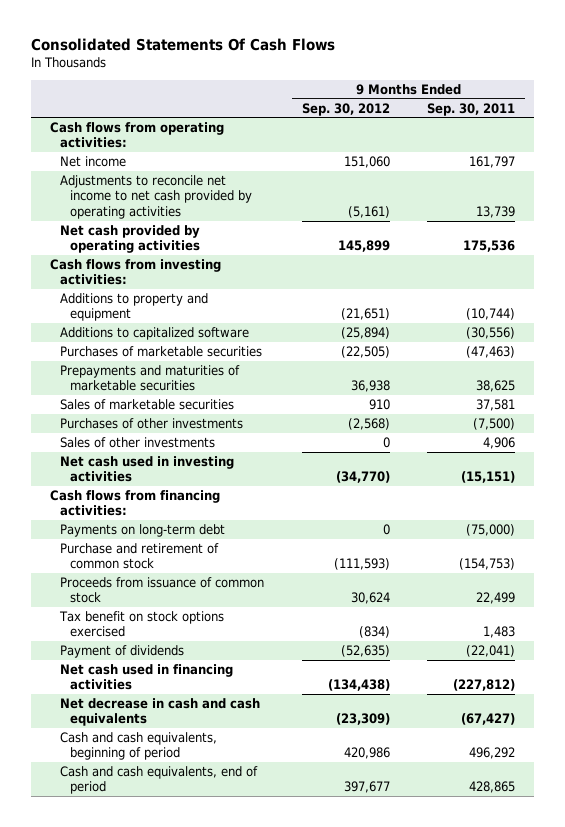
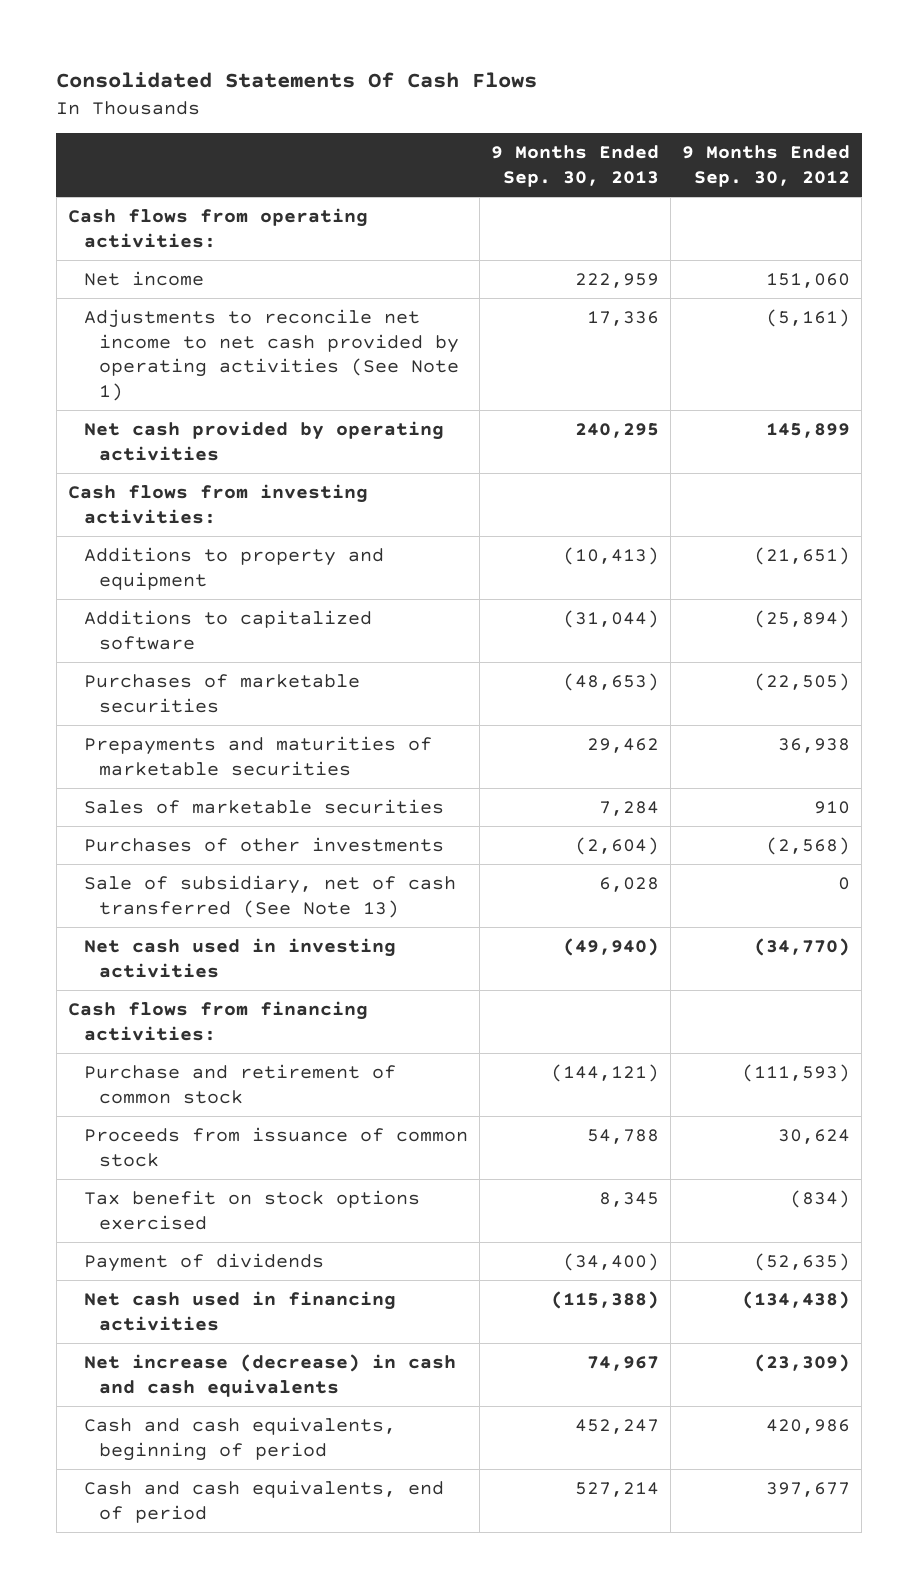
[427,102,516,116] Sep. 30, 2011 -> none
none -> [490,145,659,187] 9 Months Ended Sep. 30, 2013
[59,174,253,220] Adjustments to reconcile net income to net cash provided by operating activities -> [83,308,460,402] Adjustments to reconcile net income to net cash provided by operating activities (See Note 1)
[59,436,215,448] Sales of other investments -> none
none -> [83,874,456,918] Sale of subsidiary, net of cash transferred (See Note 13)
[59,523,225,537] Payments on long-term debt -> none
[59,697,260,727] Net decrease in cash and cash equivalents -> [83,1353,456,1397] Net increase (decrease) in cash and cash equivalents

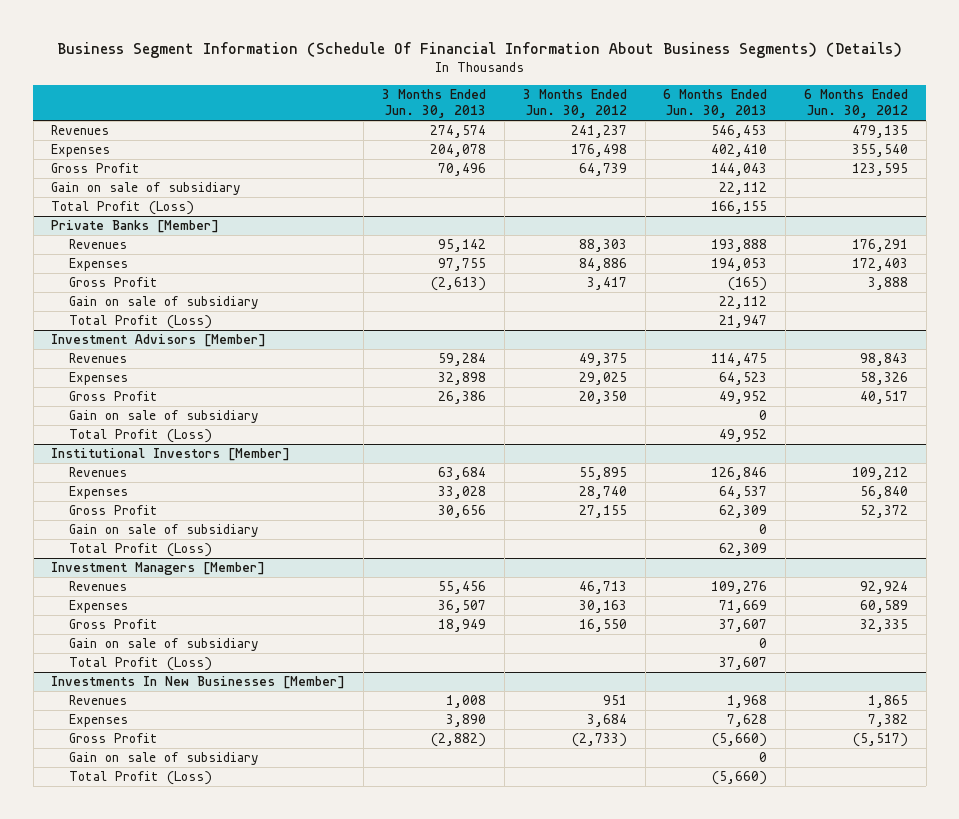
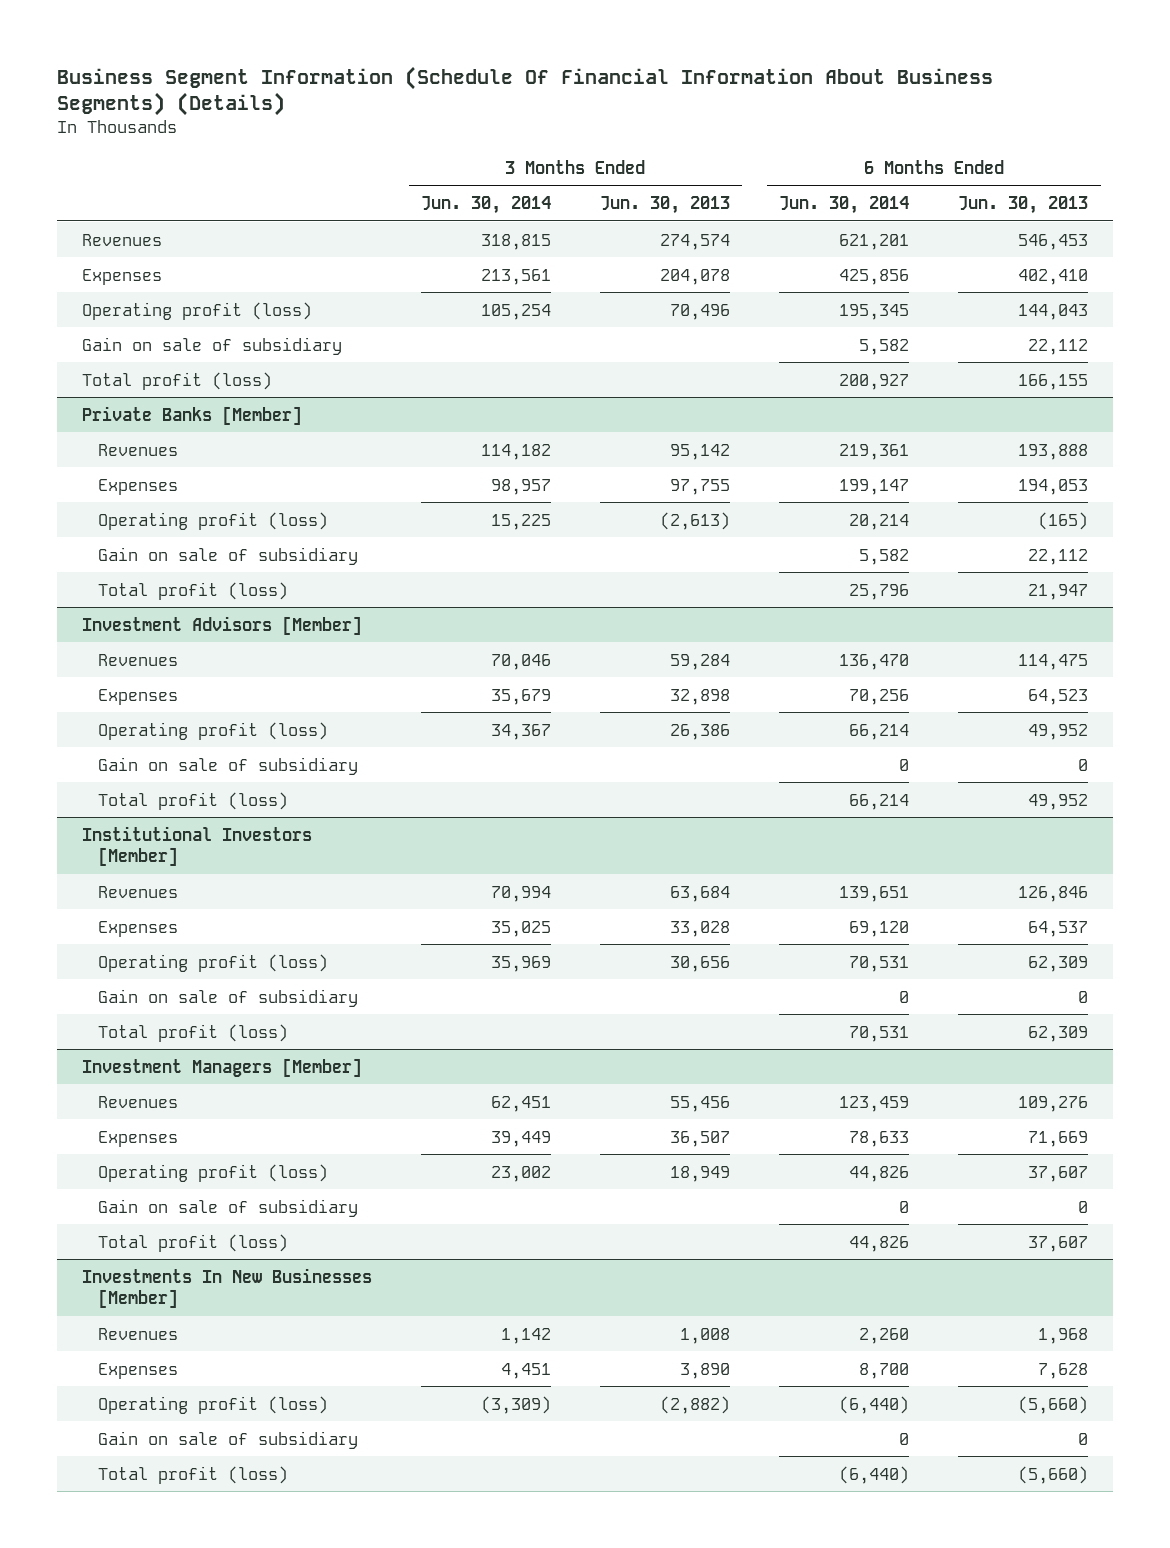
[522,89,627,119] 3 Months Ended Jun. 30, 2012 -> none
[803,89,908,119] 6 Months Ended Jun. 30, 2012 -> none
none -> [420,195,551,214] Jun. 30, 2014
none -> [779,195,910,214] Jun. 30, 2014
[51,163,141,174] Gross Profit -> [81,301,312,320] Operating profit (loss)
[51,201,195,216] Total Profit (Loss) -> [81,371,272,390] Total profit (loss)
[69,277,159,288] Gross Profit -> [98,511,329,530] Operating profit (loss)
[69,315,213,330] Total Profit (Loss) -> [98,581,289,600] Total profit (loss)
[69,391,159,402] Gross Profit -> [98,721,329,740] Operating profit (loss)
[69,429,213,444] Total Profit (Loss) -> [98,791,289,810] Total profit (loss)
[69,505,159,516] Gross Profit -> [98,953,329,972] Operating profit (loss)
[69,543,213,558] Total Profit (Loss) -> [98,1023,289,1042] Total profit (loss)
[69,619,159,630] Gross Profit -> [98,1163,329,1182] Operating profit (loss)
[69,657,213,672] Total Profit (Loss) -> [98,1233,289,1252] Total profit (loss)
[69,733,159,744] Gross Profit -> [98,1395,329,1414] Operating profit (loss)
[69,771,213,786] Total Profit (Loss) -> [98,1465,289,1484] Total profit (loss)

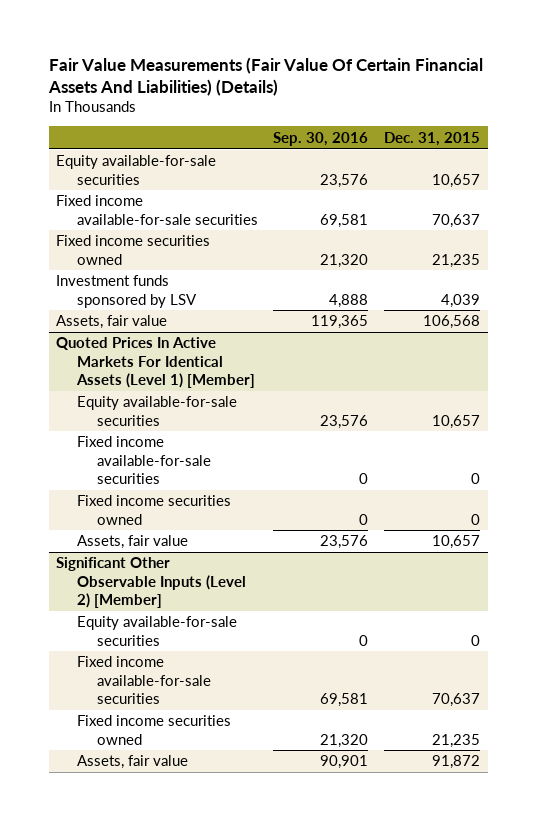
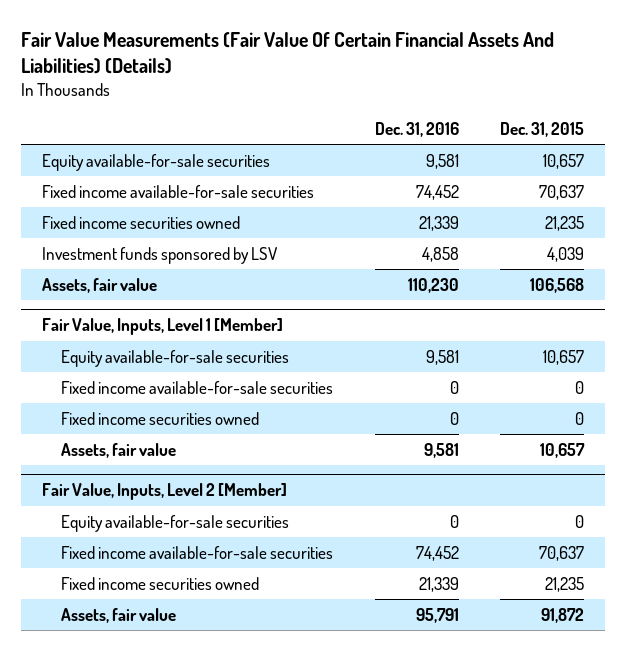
[273,131,369,146] Sep. 30, 2016 -> none
none -> [374,121,459,137] Dec. 31, 2016
[56,337,255,388] Quoted Prices In Active Markets For Identical Assets (Level 1) [Member] -> [41,318,283,336] Fair Value, Inputs, Level 1 [Member]
[56,557,246,608] Significant Other Observable Inputs (Level 2) [Member] -> [41,483,287,501] Fair Value, Inputs, Level 2 [Member]

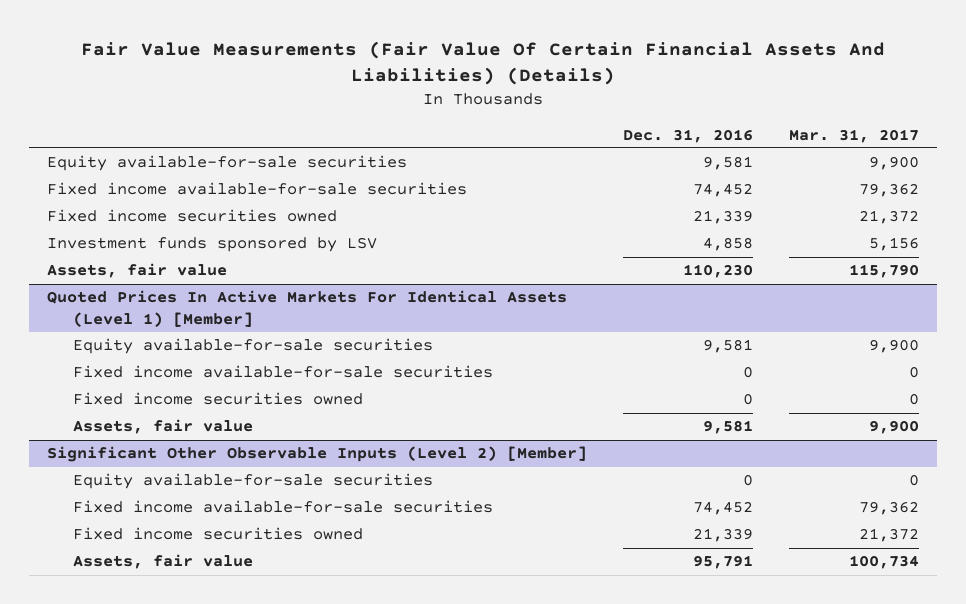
[499,121,584,137] Dec. 31, 2015 -> none
none -> [788,128,919,143] Mar. 31, 2017
[41,318,283,336] Fair Value, Inputs, Level 1 [Member] -> [46,290,567,327] Quoted Prices In Active Markets For Identical Assets (Level 1) [Member]
[41,483,287,501] Fair Value, Inputs, Level 2 [Member] -> [46,446,587,463] Significant Other Observable Inputs (Level 2) [Member]

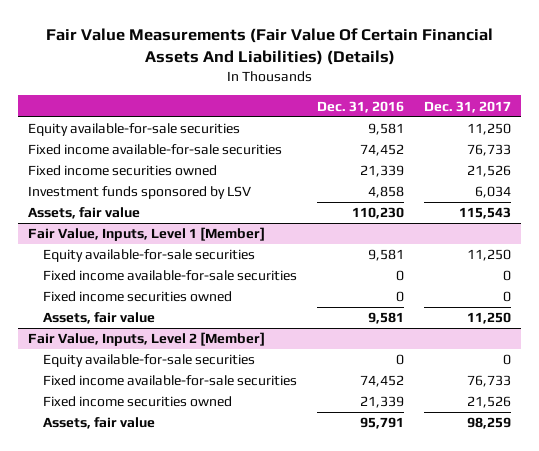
[788,128,919,143] Mar. 31, 2017 -> none
none -> [424,100,512,113] Dec. 31, 2017
[46,290,567,327] Quoted Prices In Active Markets For Identical Assets (Level 1) [Member] -> [27,227,265,242] Fair Value, Inputs, Level 1 [Member]
[46,446,587,463] Significant Other Observable Inputs (Level 2) [Member] -> [27,332,265,347] Fair Value, Inputs, Level 2 [Member]

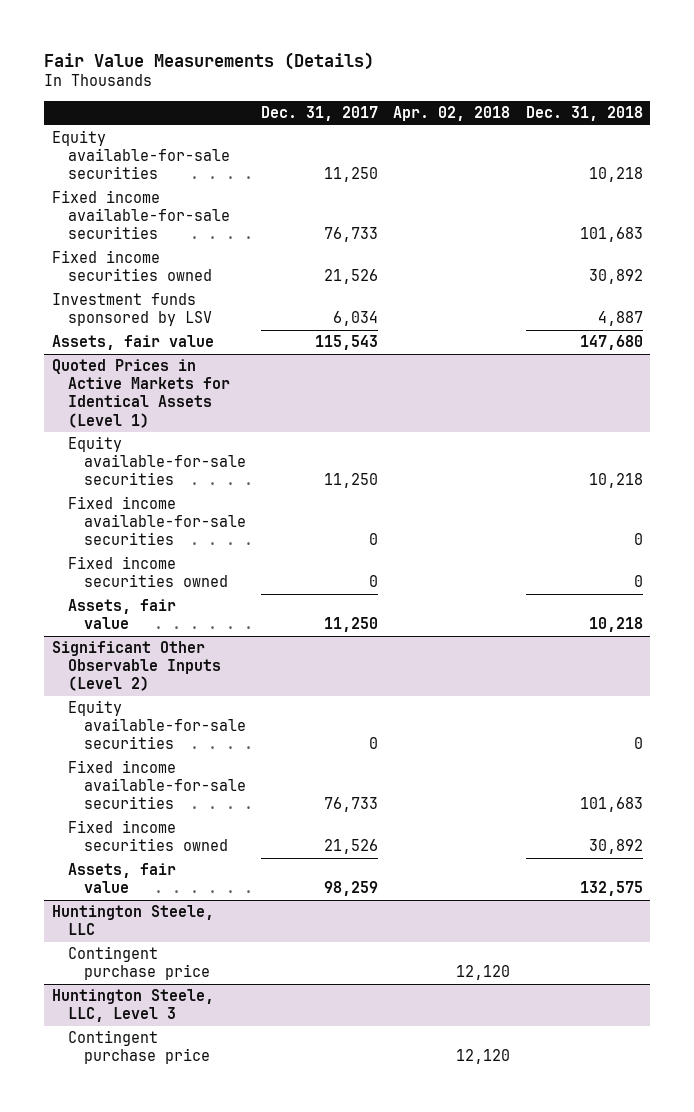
[45,27,493,65] Fair Value Measurements (Fair Value Of Certain Financial Assets And Liabilities) (Details) -> [44,51,375,70] Fair Value Measurements (Details)
[317,100,405,113] Dec. 31, 2016 -> none
none -> [393,106,511,122] Apr. 02, 2018
none -> [525,106,643,122] Dec. 31, 2018
[27,227,265,242] Fair Value, Inputs, Level 1 [Member] -> [51,359,230,428] Quoted Prices in Active Markets for Identical Assets (Level 1)
[27,332,265,347] Fair Value, Inputs, Level 2 [Member] -> [51,641,221,692] Significant Other Observable Inputs (Level 2)
none -> [51,905,214,936] Huntington Steele, LLC
none -> [67,946,210,981] Contingent purchase price
none -> [51,989,214,1023] Huntington Steele, LLC, Level 3
none -> [67,1030,210,1065] Contingent purchase price

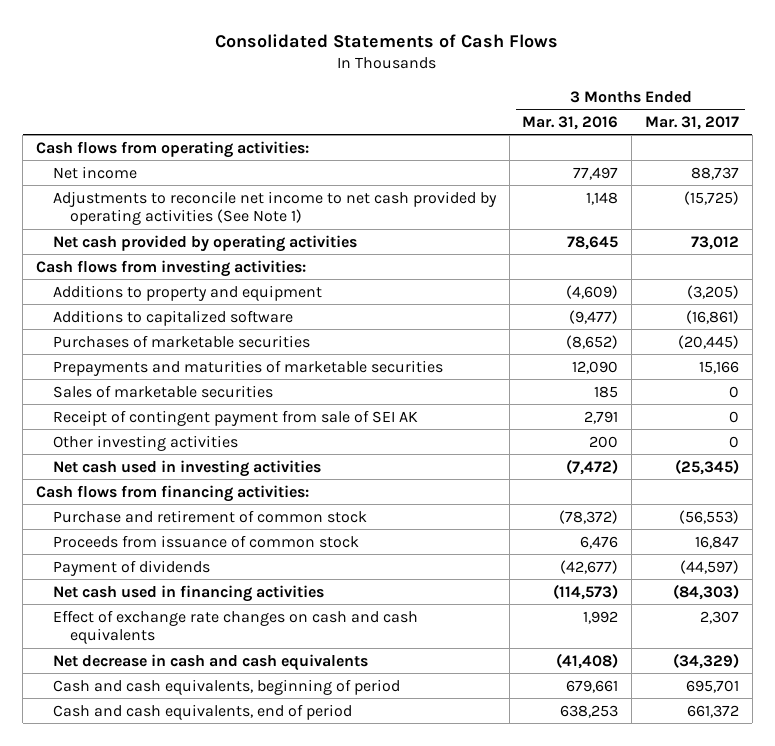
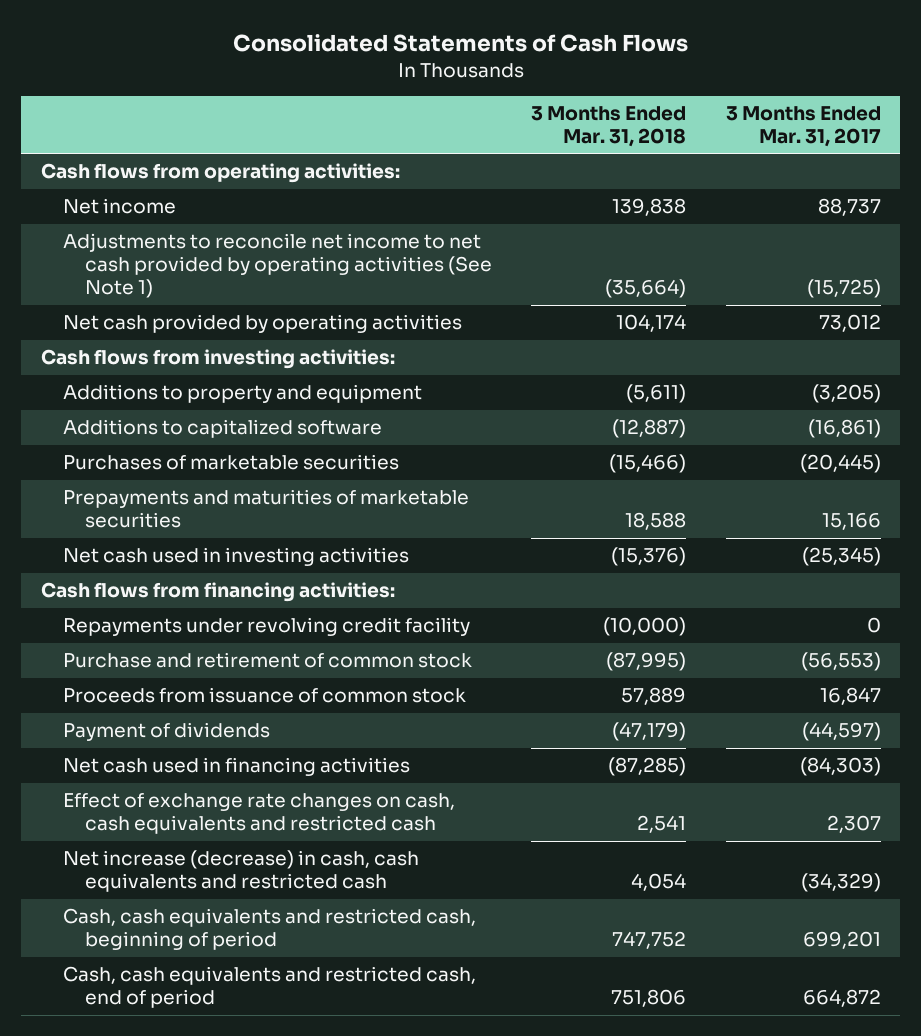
[522,115,619,130] Mar. 31, 2016 -> none
none -> [531,106,687,148] 3 Months Ended Mar. 31, 2018
[52,384,273,398] Sales of marketable securities -> none
[52,409,418,426] Receipt of contingent payment from sale of SEI AK -> none
[52,434,238,451] Other investing activities -> none
none -> [62,617,470,637] Repayments under revolving credit facility
[52,609,418,645] Effect of exchange rate changes on cash and cash equivalents -> [62,793,455,835] Effect of exchange rate changes on cash, cash equivalents and restricted cash
[52,653,368,671] Net decrease in cash and cash equivalents -> [62,850,419,893] Net increase (decrease) in cash, cash equivalents and restricted cash
[52,678,400,695] Cash and cash equivalents, beginning of period -> [62,908,476,951] Cash, cash equivalents and restricted cash, beginning of period
[685,679,739,693] 695,701 -> [802,931,881,950] 699,201
[52,703,352,720] Cash and cash equivalents, end of period -> [62,966,476,1009] Cash, cash equivalents and restricted cash, end of period
[686,704,739,718] 661,372 -> [802,989,881,1008] 664,872

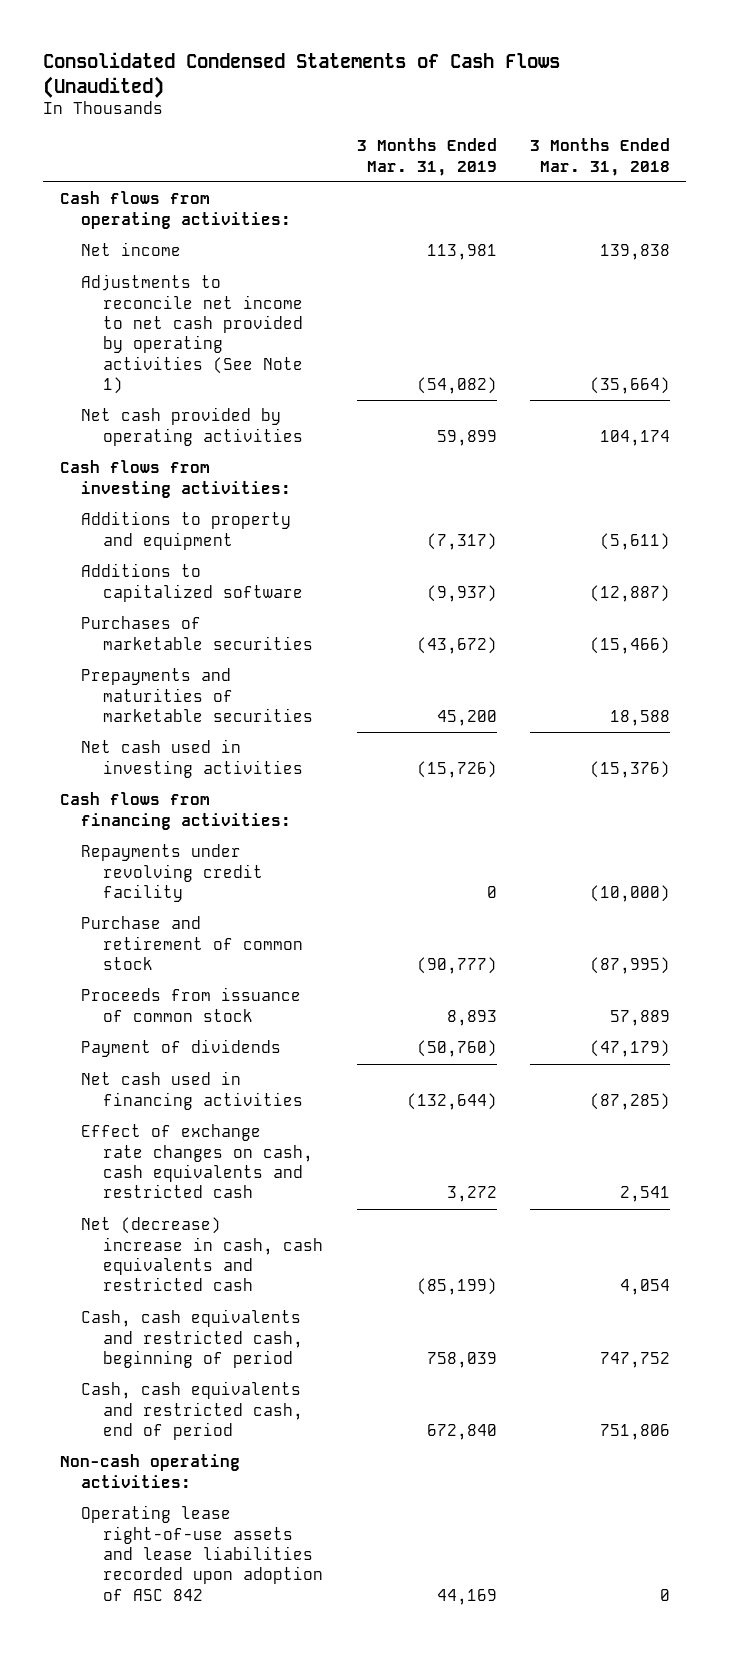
[232,33,688,52] Consolidated Statements of Cash Flows -> [43,51,561,98] Consolidated Condensed Statements of Cash Flows (Unaudited)
[725,106,881,148] 3 Months Ended Mar. 31, 2017 -> none
none -> [356,138,497,176] 3 Months Ended Mar. 31, 2019
[62,850,419,893] Net increase (decrease) in cash, cash equivalents and restricted cash -> [81,1217,324,1292] Net (decrease) increase in cash, cash equivalents and restricted cash
none -> [59,1454,240,1488] Non-cash operating activities:
none -> [81,1505,324,1601] Operating lease right-of-use assets and lease liabilities recorded upon adoption of ASC 842

